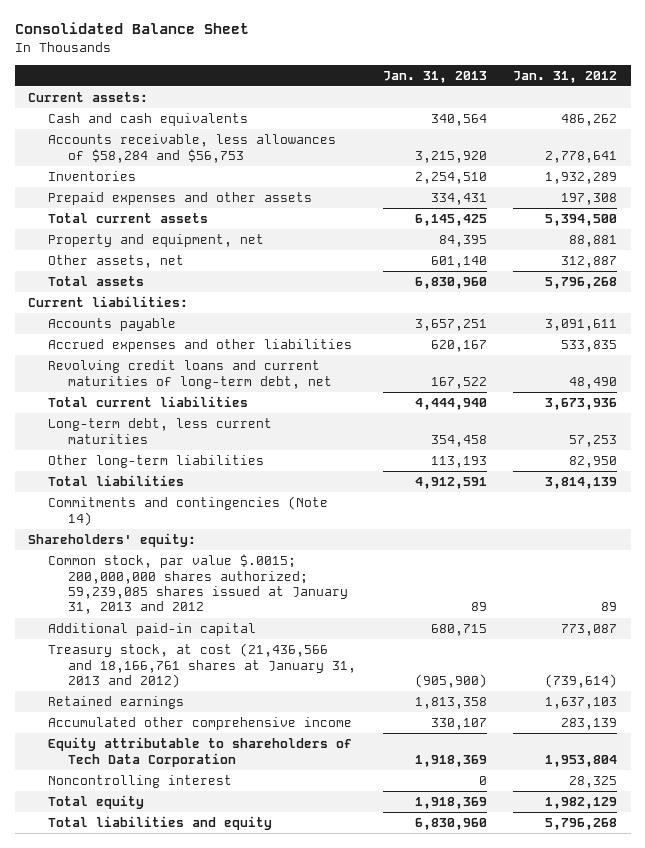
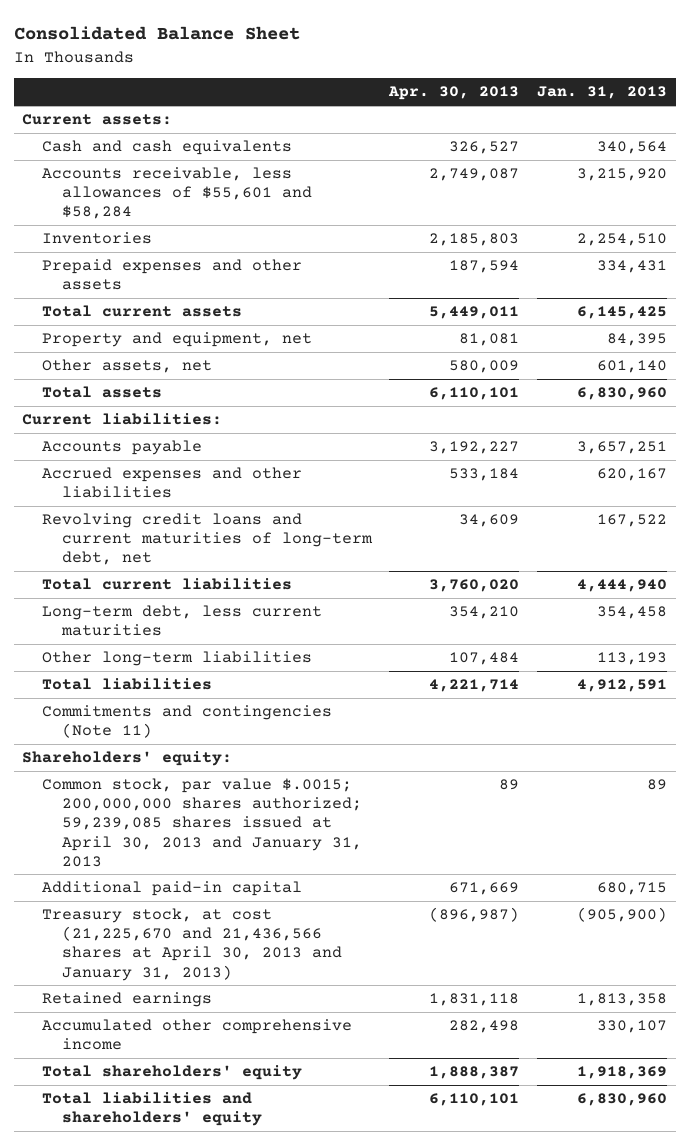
[513,70,618,83] Jan. 31, 2012 -> none
none -> [388,86,520,101] Apr. 30, 2013
[48,134,337,163] Accounts receivable, less allowances of $58,284 and $56,753 -> [42,167,312,220] Accounts receivable, less allowances of $55,601 and $58,284
[48,496,329,526] Commitments and contingencies (Note 14) -> [42,705,333,739] Commitments and contingencies (Note 11)
[48,554,349,615] Common stock, par value $.0015; 200,000,000 shares authorized; 59,239,085 shares issued at January 31, 2013 and 2012 -> [42,778,362,867] Common stock, par value $.0015; 200,000,000 shares authorized; 59,239,085 shares issued at April 30, 2013 and January 31, 2013
[48,643,357,688] Treasury stock, at cost (21,436,566 and 18,166,761 shares at January 31, 2013 and 2012) -> [42,908,342,981] Treasury stock, at cost (21,225,670 and 21,436,566 shares at April 30, 2013 and January 31, 2013)
[48,737,353,767] Equity attributable to shareholders of Tech Data Corporation -> none
[48,775,233,789] Noncontrolling interest -> none
[48,795,145,810] Total equity -> [42,1065,303,1081] Total shareholders' equity
[48,816,273,831] Total liabilities and equity -> [42,1092,262,1127] Total liabilities and shareholders' equity

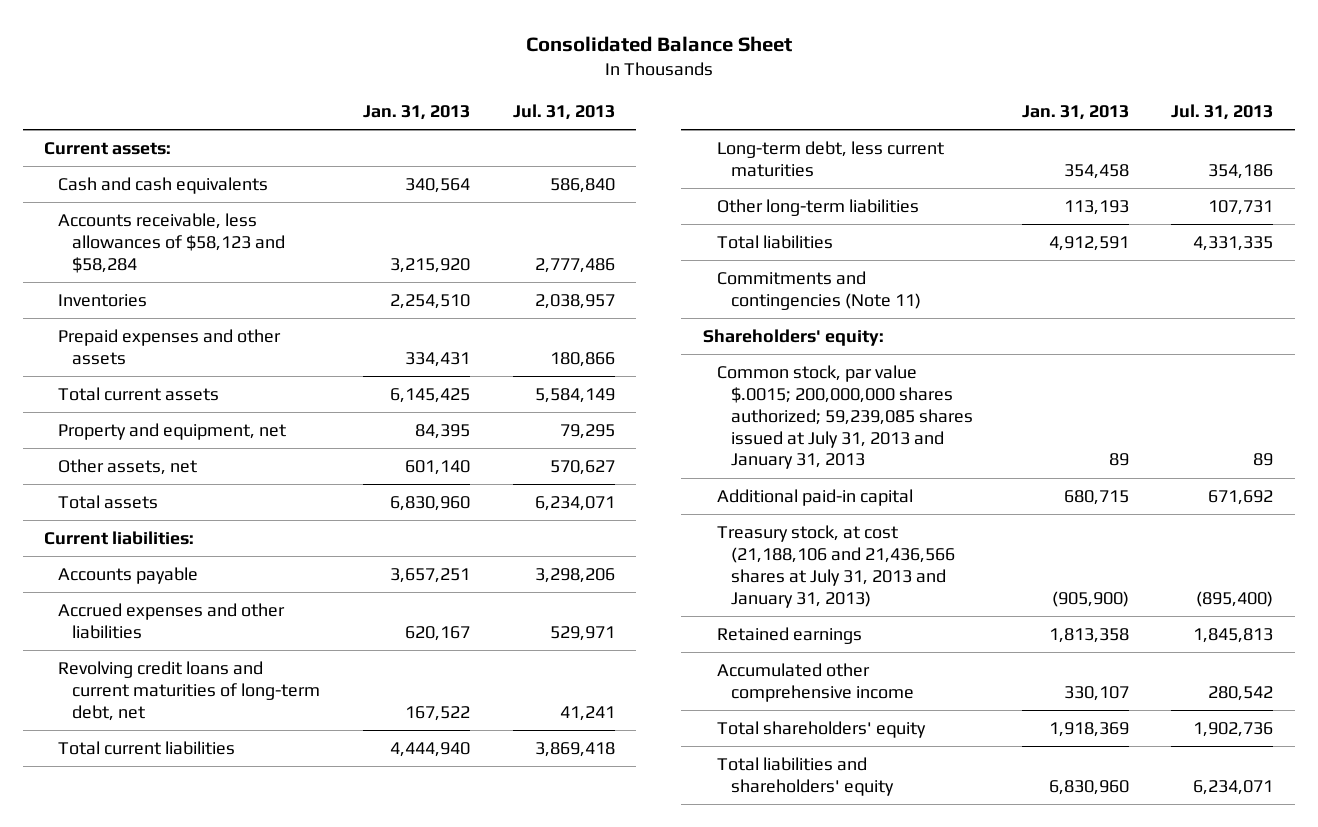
[388,86,520,101] Apr. 30, 2013 -> none
none -> [513,103,616,120] Jul. 31, 2013
[42,167,312,220] Accounts receivable, less allowances of $55,601 and $58,284 -> [58,212,286,273] Accounts receivable, less allowances of $58,123 and $58,284
[42,778,362,867] Common stock, par value $.0015; 200,000,000 shares authorized; 59,239,085 shares issued at April 30, 2013 and January 31, 2013 -> [716,364,973,470] Common stock, par value $.0015; 200,000,000 shares authorized; 59,239,085 shares issued at July 31, 2013 and January 31, 2013
[42,908,342,981] Treasury stock, at cost (21,225,670 and 21,436,566 shares at April 30, 2013 and January 31, 2013) -> [716,524,955,608] Treasury stock, at cost (21,188,106 and 21,436,566 shares at July 31, 2013 and January 31, 2013)

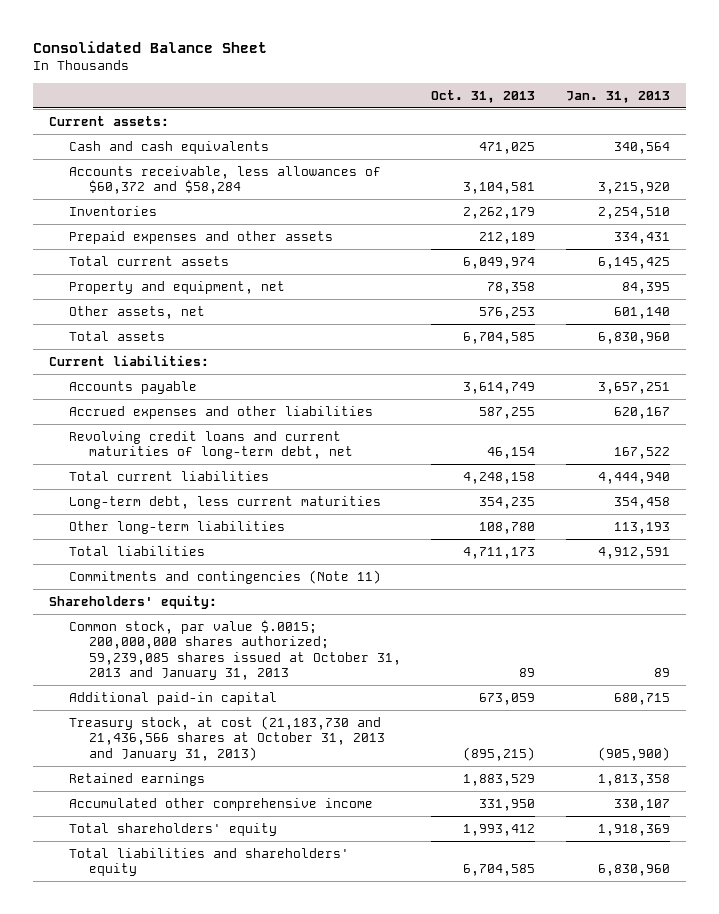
[513,103,616,120] Jul. 31, 2013 -> none
none -> [431,89,536,103] Oct. 31, 2013
[58,212,286,273] Accounts receivable, less allowances of $58,123 and $58,284 -> [68,165,381,195] Accounts receivable, less allowances of $60,372 and $58,284
[716,364,973,470] Common stock, par value $.0015; 200,000,000 shares authorized; 59,239,085 shares issued at July 31, 2013 and January 31, 2013 -> [68,619,401,680] Common stock, par value $.0015; 200,000,000 shares authorized; 59,239,085 shares issued at October 31, 2013 and January 31, 2013
[716,524,955,608] Treasury stock, at cost (21,188,106 and 21,436,566 shares at July 31, 2013 and January 31, 2013) -> [68,715,385,761] Treasury stock, at cost (21,183,730 and 21,436,566 shares at October 31, 2013 and January 31, 2013)

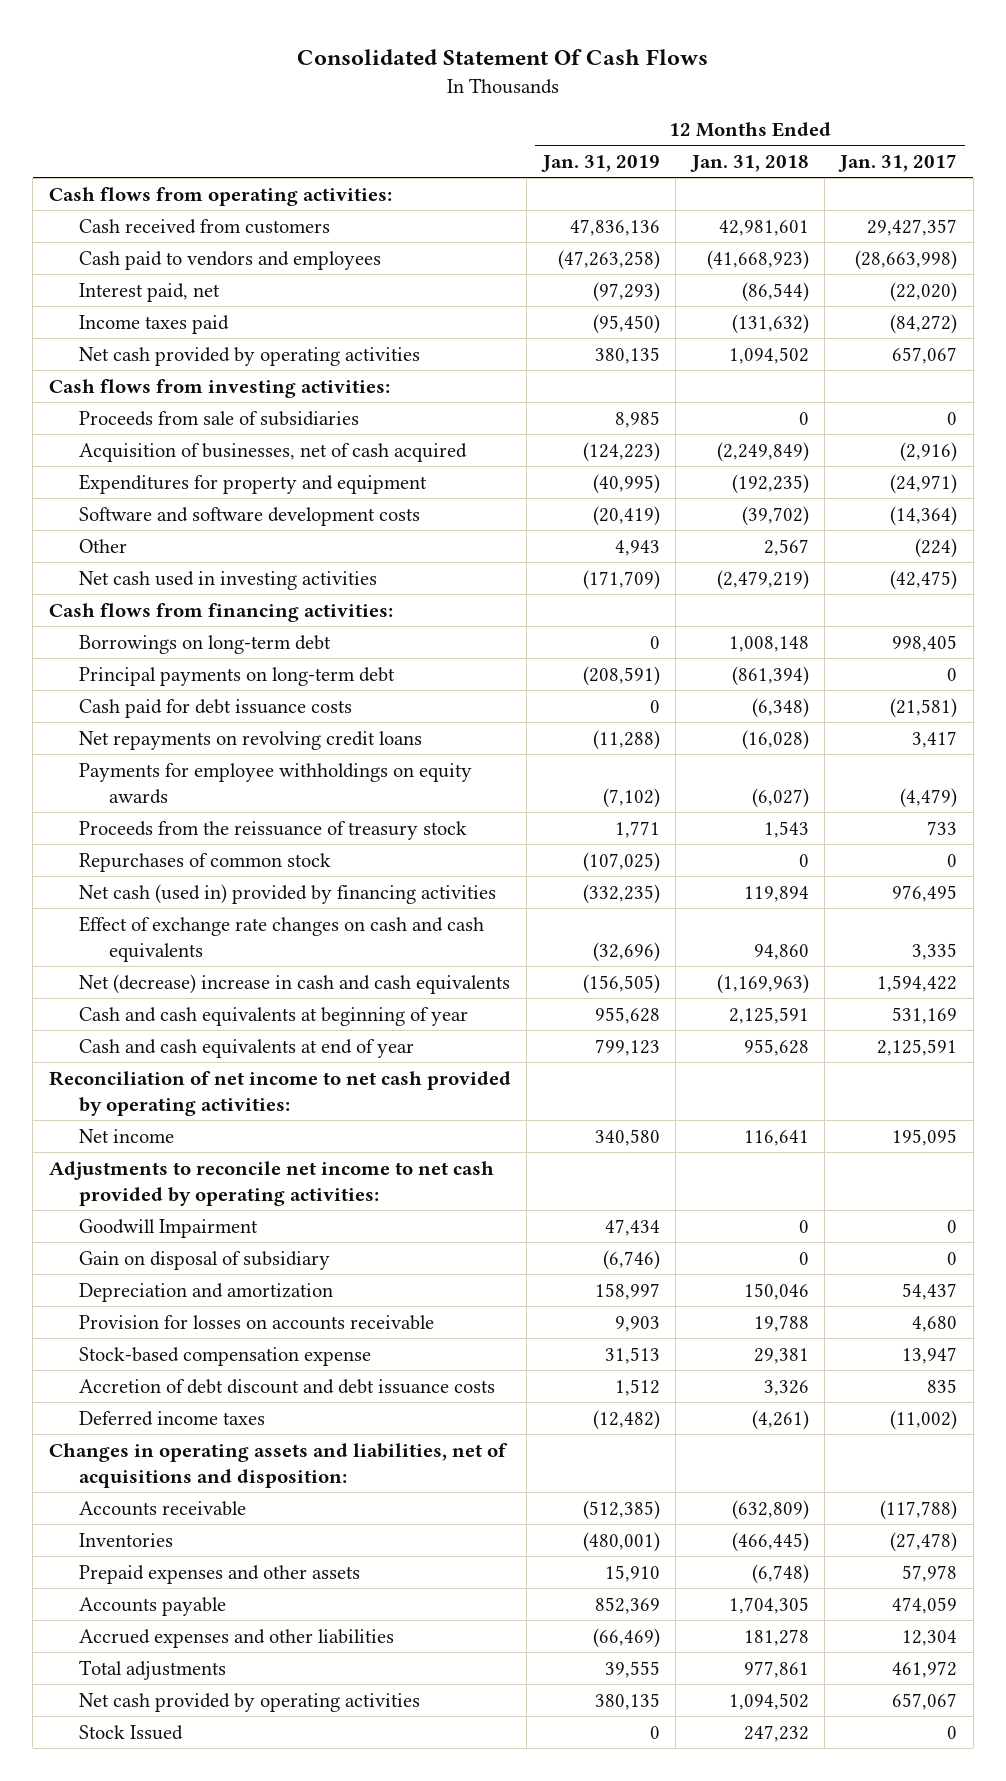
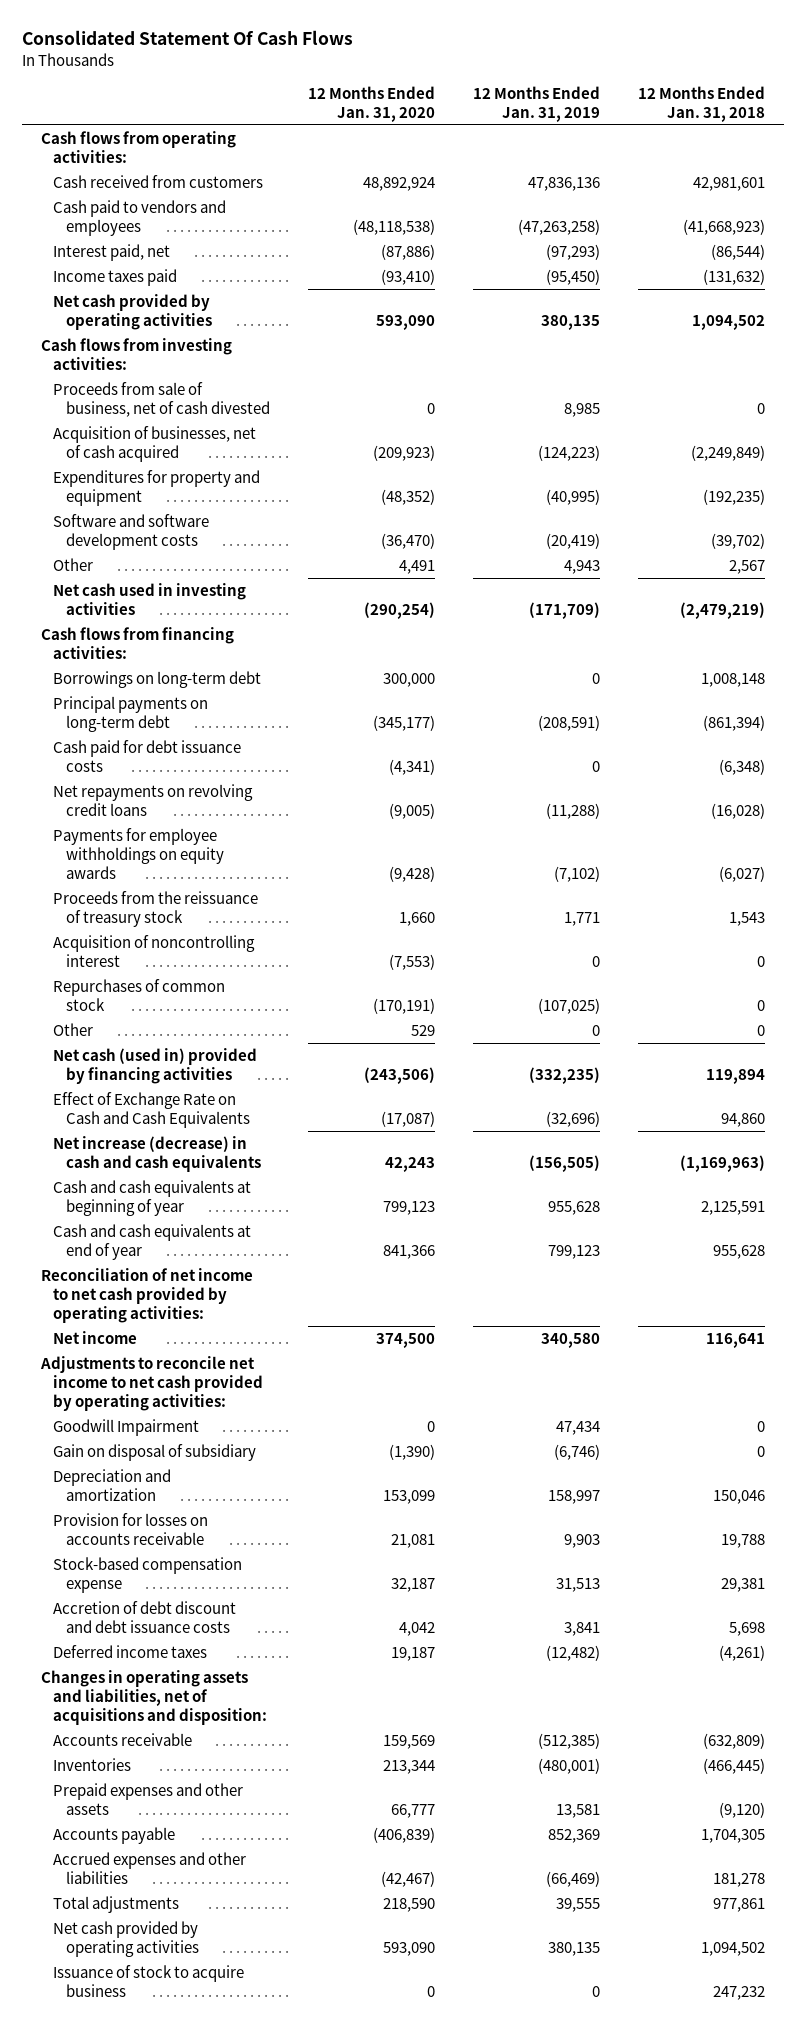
[838,154,958,173] Jan. 31, 2017 -> none
none -> [307,85,435,122] 12 Months Ended Jan. 31, 2020
[78,410,359,426] Proceeds from sale of subsidiaries -> [53,382,270,418] Proceeds from sale of business, net of cash divested
none -> [53,935,256,968] Acquisition of noncontrolling interest
none -> [53,1023,94,1037] Other
[78,915,484,962] Effect of exchange rate changes on cash and cash equivalents -> [53,1092,250,1129] Effect of Exchange Rate on Cash and Cash Equivalents
[78,973,510,994] Net (decrease) increase in cash and cash equivalents -> [53,1136,261,1173] Net increase (decrease) in cash and cash equivalents
[614,1378,660,1396] 1,512 -> [564,1622,601,1637] 3,841
[763,1379,809,1396] 3,326 -> [729,1622,766,1637] 5,698
[604,1564,660,1582] 15,910 -> [556,1804,601,1819] 13,581
[751,1563,809,1584] (6,748) -> [719,1802,766,1819] (9,120)
[78,1724,183,1740] Stock Issued -> [53,1965,245,1998] Issuance of stock to acquire business

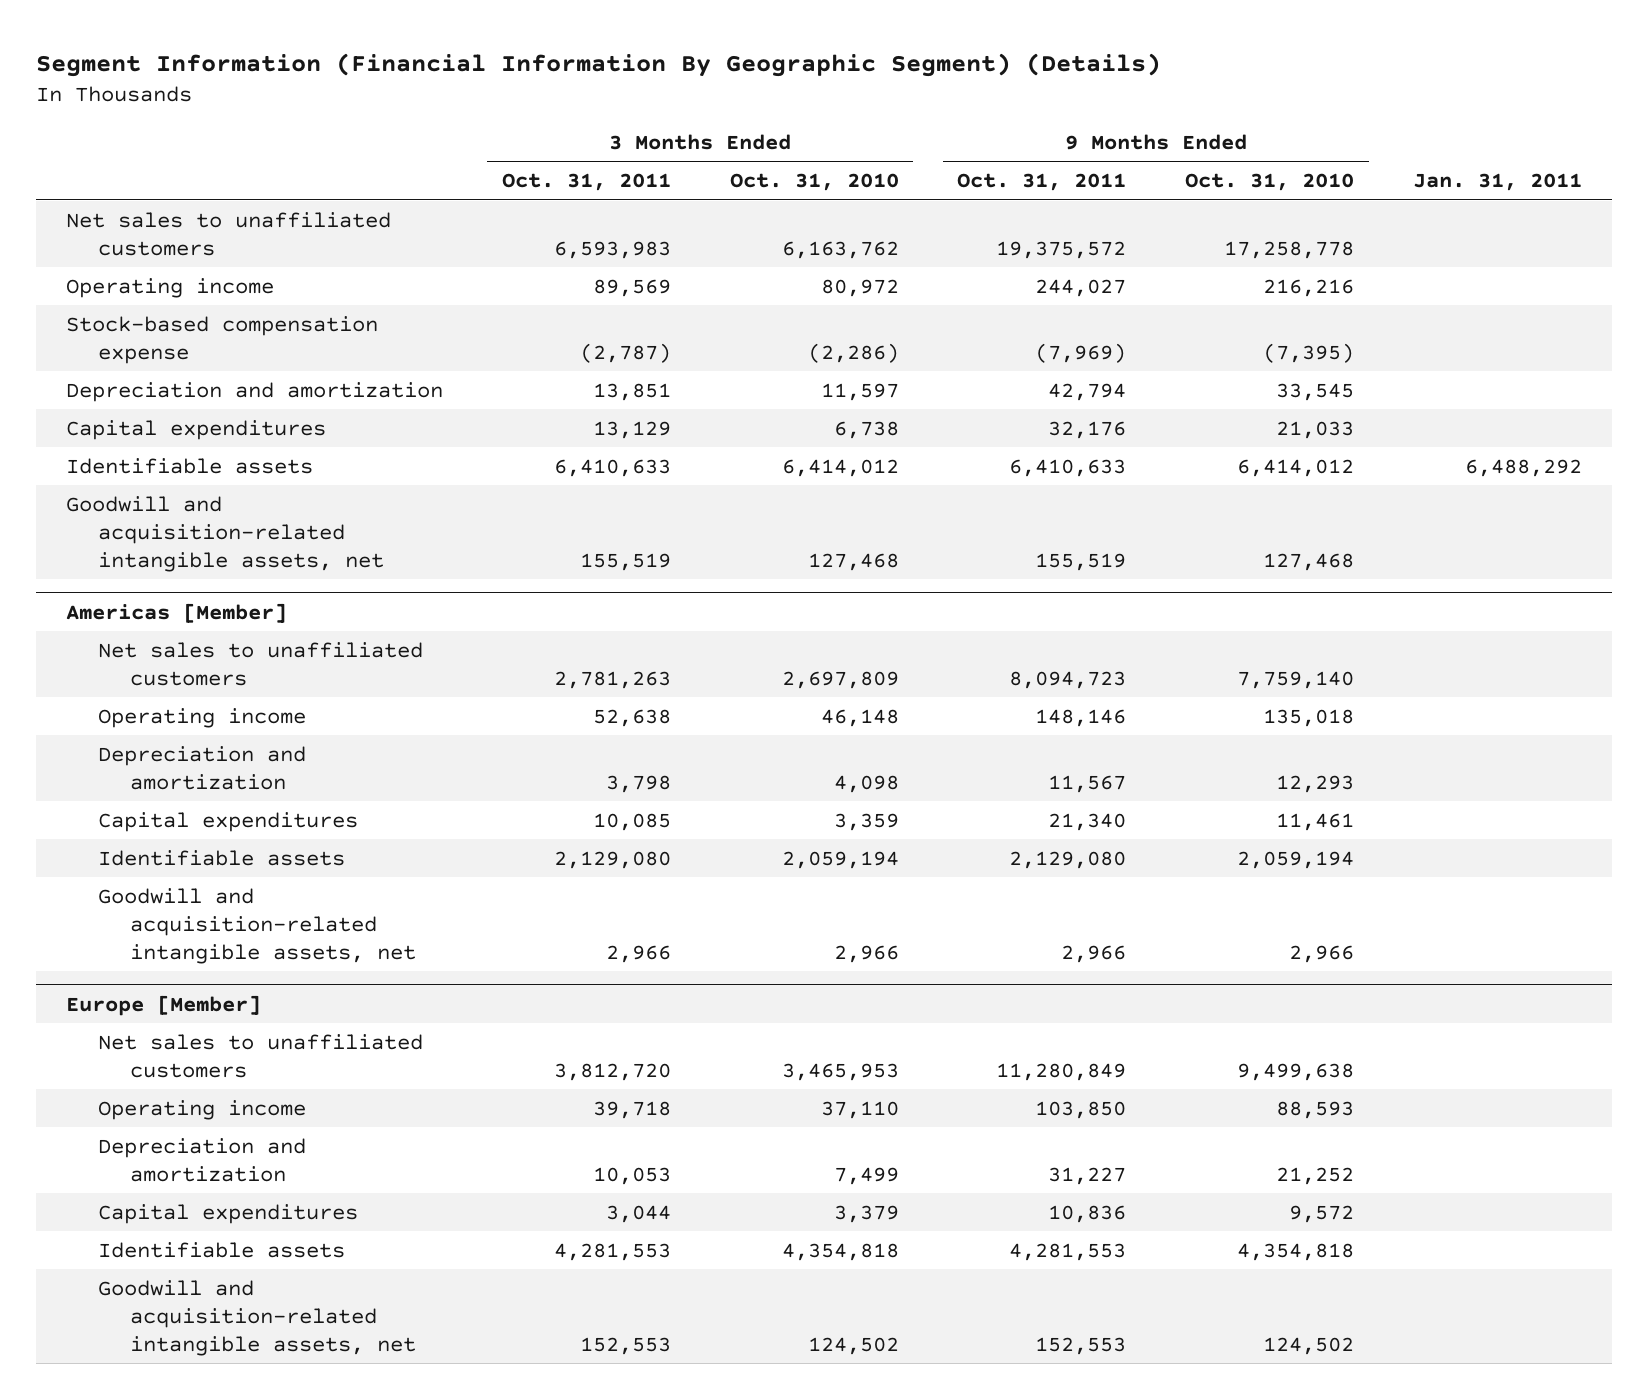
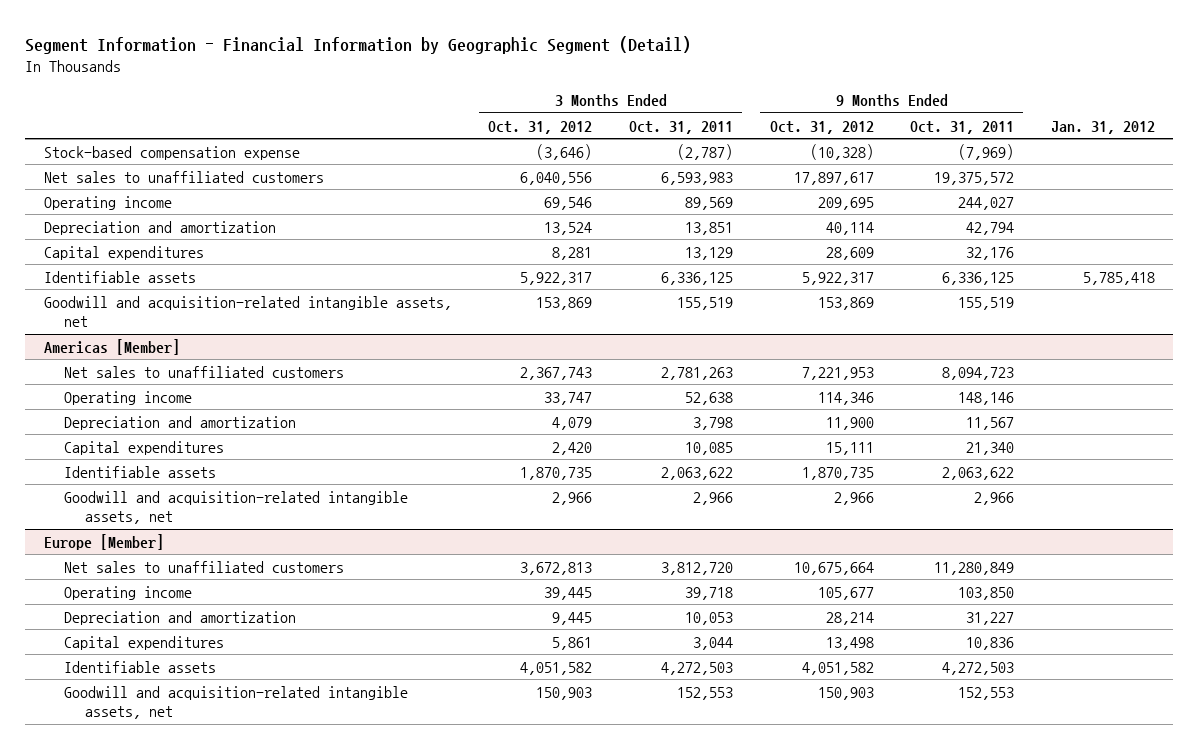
[36,52,1162,77] Segment Information (Financial Information By Geographic Segment) (Details) -> [25,36,692,55] Segment Information - Financial Information by Geographic Segment (Detail)
[729,173,899,192] Oct. 31, 2010 -> none
[1185,173,1355,192] Oct. 31, 2010 -> none
[1413,173,1583,192] Jan. 31, 2011 -> none
none -> [488,120,593,134] Oct. 31, 2012
none -> [769,120,874,134] Oct. 31, 2012
none -> [1050,120,1155,134] Jan. 31, 2012
[65,315,378,364] Stock-based compensation expense -> [43,145,300,160] Stock-based compensation expense
[553,458,671,477] 6,410,633 -> [661,271,734,285] 6,336,125
[1009,458,1127,477] 6,410,633 -> [942,271,1015,285] 6,336,125
[553,850,671,869] 2,129,080 -> [661,466,734,480] 2,063,622
[1009,850,1127,869] 2,129,080 -> [942,466,1015,480] 2,063,622
[553,1242,671,1261] 4,281,553 -> [661,661,734,675] 4,272,503
[1009,1242,1127,1261] 4,281,553 -> [942,661,1015,675] 4,272,503

